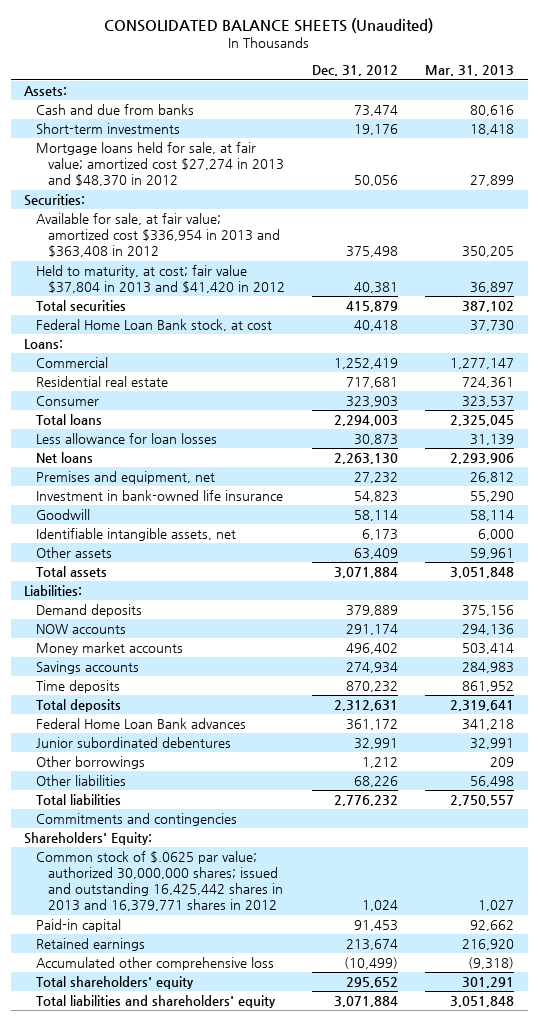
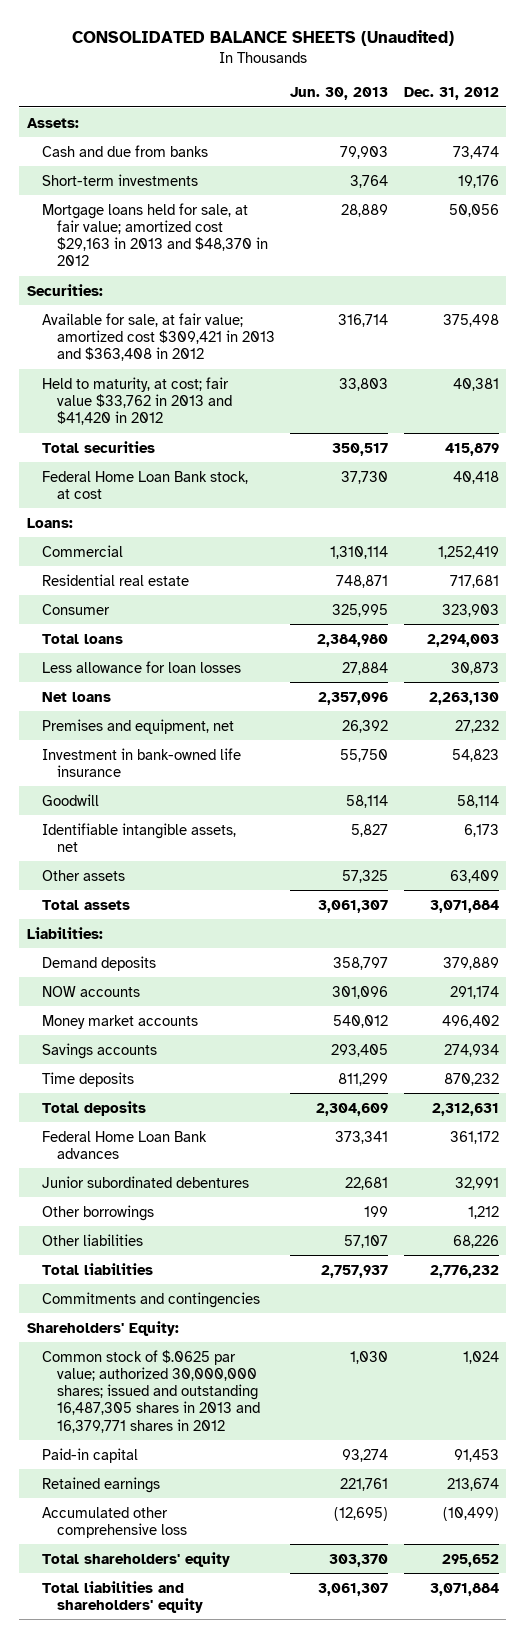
[425,65,515,77] Mar. 31, 2013 -> none
none -> [290,87,389,101] Jun. 30, 2013
[36,142,285,187] Mortgage loans held for sale, at fair value; amortized cost $27,274 in 2013 and $48,370 in 2012 -> [41,202,268,267] Mortgage loans held for sale, at fair value; amortized cost $29,163 in 2013 and $48,370 in 2012
[36,213,281,258] Available for sale, at fair value; amortized cost $336,954 in 2013 and $363,408 in 2012 -> [41,312,275,362] Available for sale, at fair value; amortized cost $309,421 in 2013 and $363,408 in 2012
[36,265,286,294] Held to maturity, at cost; fair value $37,804 in 2013 and $41,420 in 2012 -> [41,376,232,426] Held to maturity, at cost; fair value $33,762 in 2013 and $41,420 in 2012
[36,851,284,912] Common stock of $.0625 par value; authorized 30,000,000 shares; issued and outstanding 16,425,442 shares in 2013 and 16,379,771 shares in 2012 -> [41,1349,260,1433] Common stock of $.0625 par value; authorized 30,000,000 shares; issued and outstanding 16,487,305 shares in 2013 and 16,379,771 shares in 2012

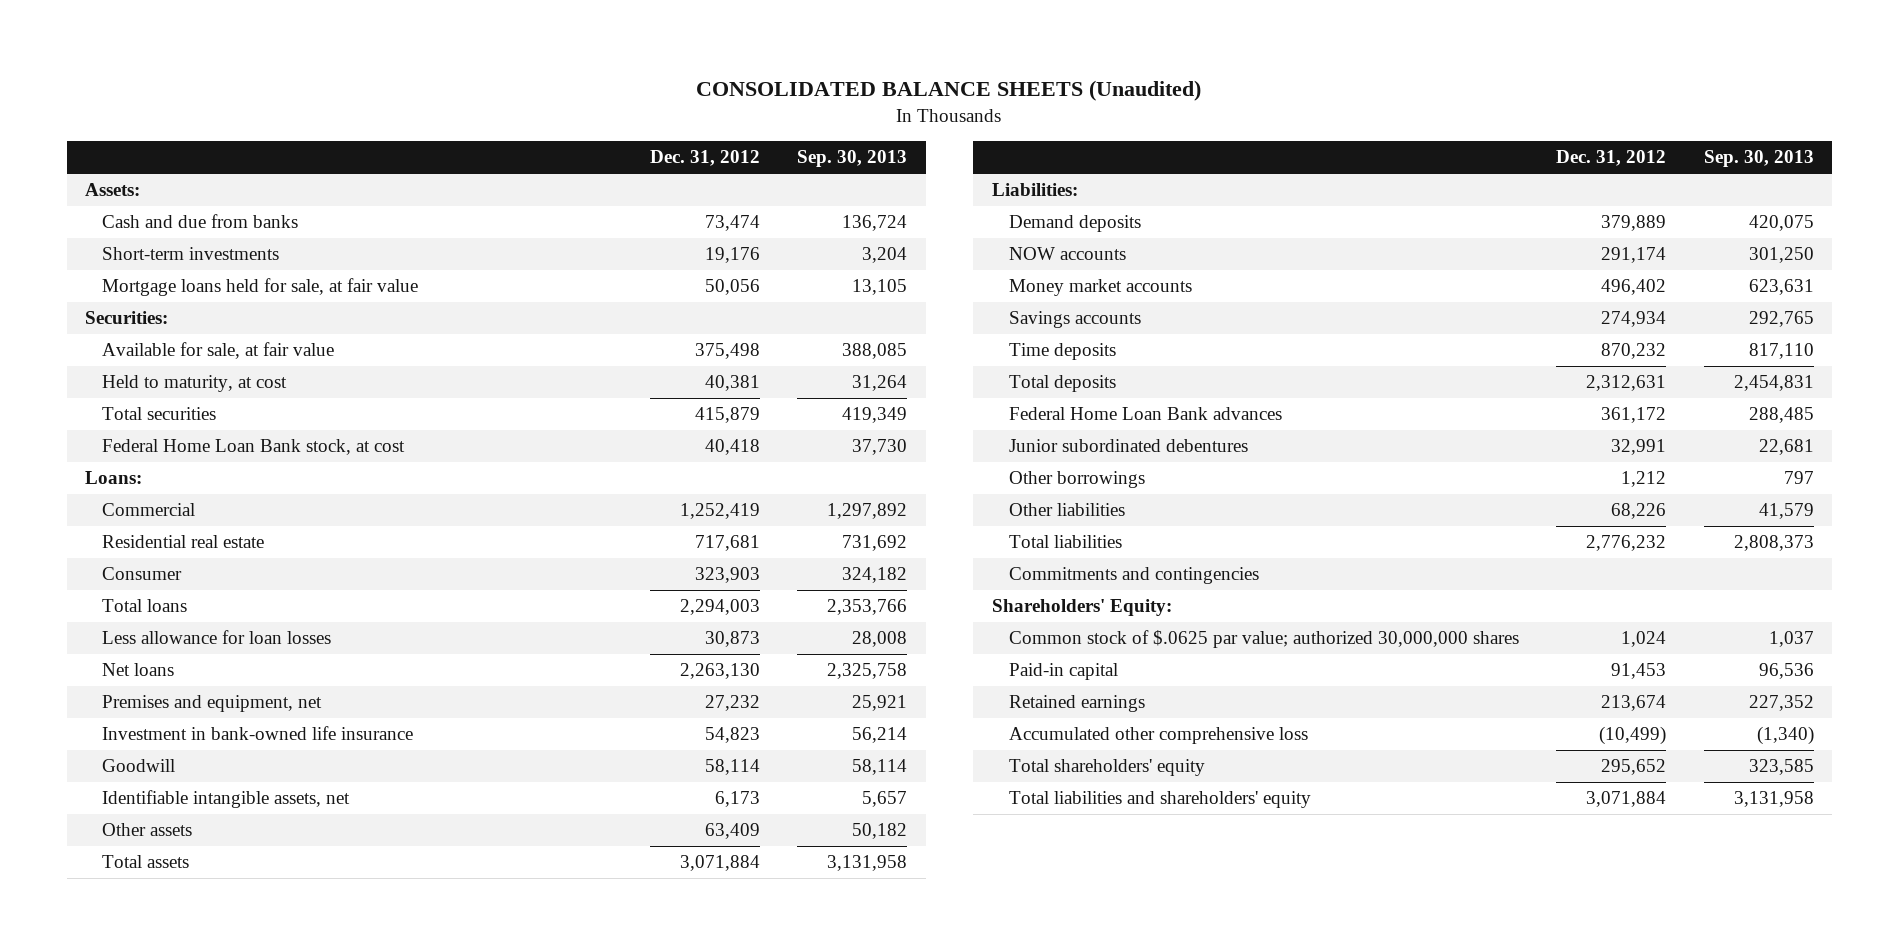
[290,87,389,101] Jun. 30, 2013 -> none
none -> [796,150,907,168] Sep. 30, 2013
[41,202,268,267] Mortgage loans held for sale, at fair value; amortized cost $29,163 in 2013 and $48,370 in 2012 -> [102,278,419,297] Mortgage loans held for sale, at fair value
[41,312,275,362] Available for sale, at fair value; amortized cost $309,421 in 2013 and $363,408 in 2012 -> [102,342,335,360] Available for sale, at fair value
[41,376,232,426] Held to maturity, at cost; fair value $33,762 in 2013 and $41,420 in 2012 -> [102,375,288,393] Held to maturity, at cost
[41,1349,260,1433] Common stock of $.0625 par value; authorized 30,000,000 shares; issued and outstanding 16,487,305 shares in 2013 and 16,379,771 shares in 2012 -> [1009,630,1520,649] Common stock of $.0625 par value; authorized 30,000,000 shares

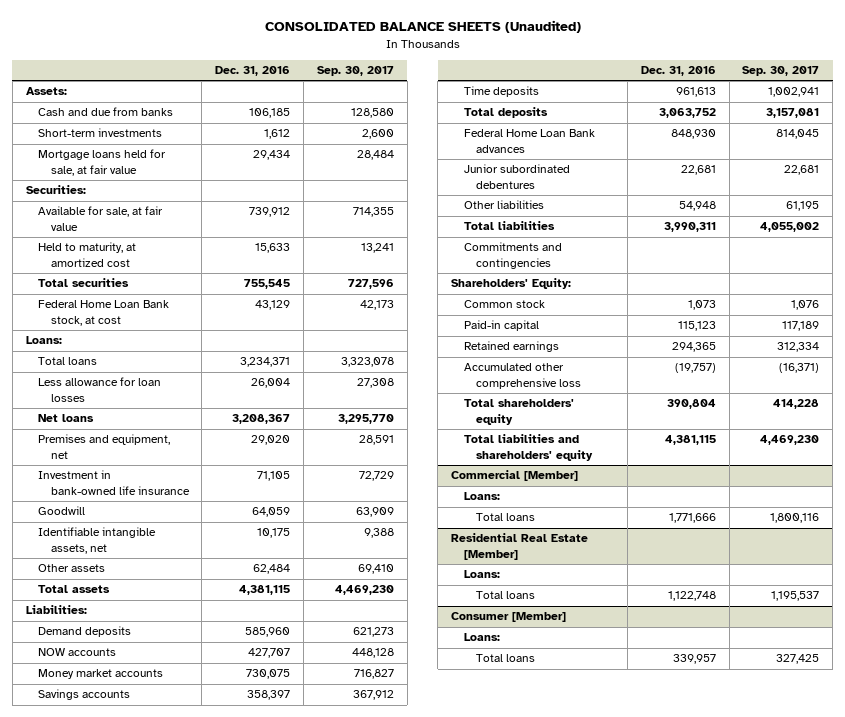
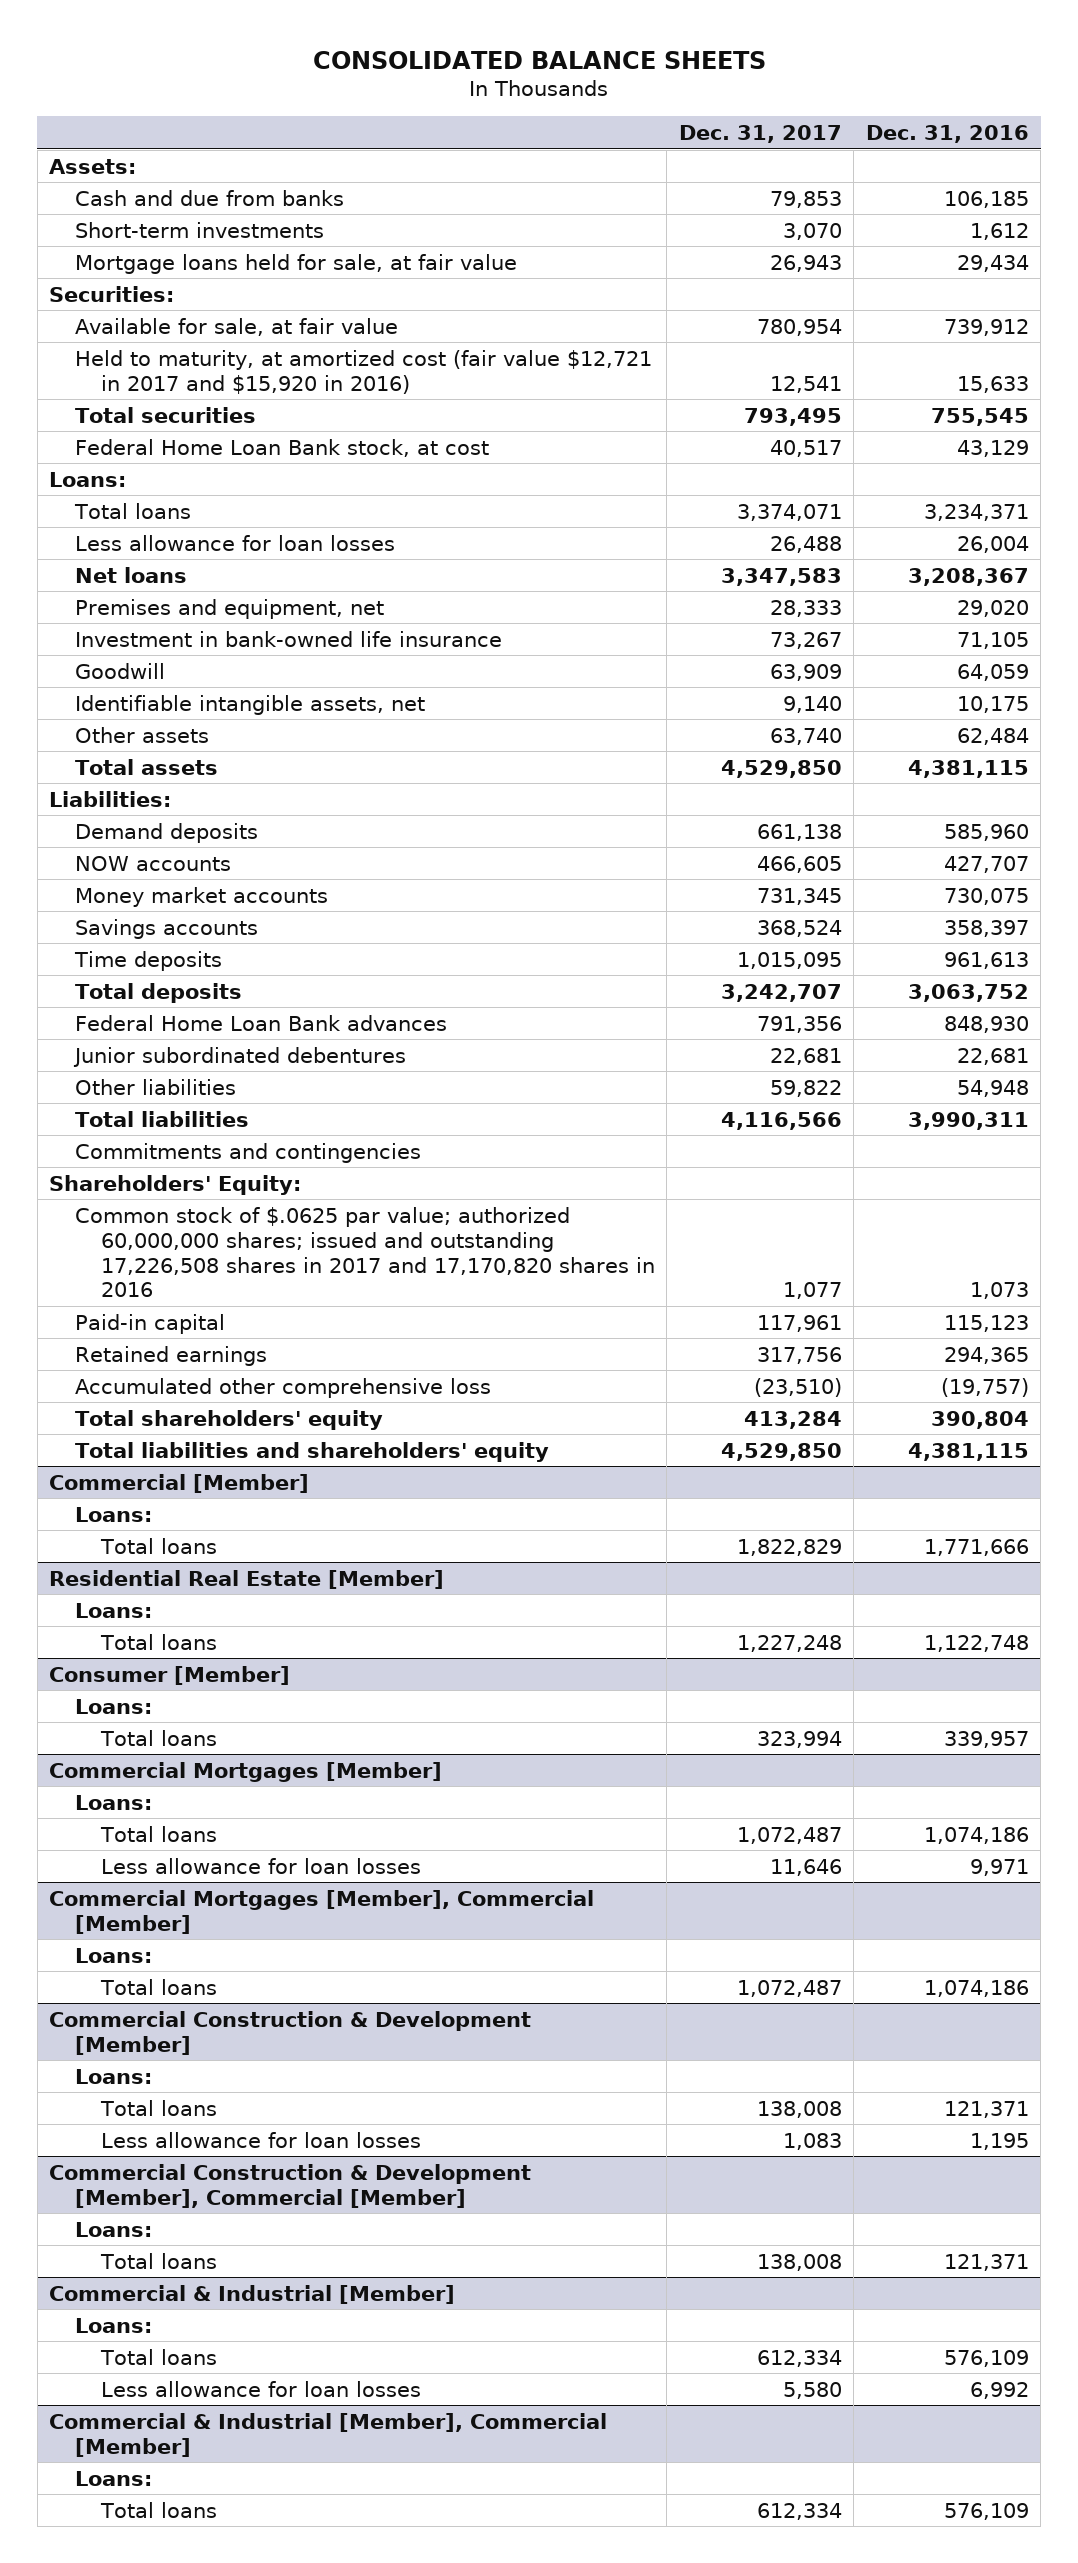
[264,20,581,34] CONSOLIDATED BALANCE SHEETS (Unaudited) -> [312,50,766,69] CONSOLIDATED BALANCE SHEETS
[317,66,395,77] Sep. 30, 2017 -> none
none -> [678,125,842,144] Dec. 31, 2017
[38,242,137,268] Held to maturity, at amortized cost -> [74,349,652,394] Held to maturity, at amortized cost (fair value $12,721 in 2017 and $15,920 in 2016)
[463,300,545,309] Common stock -> [74,1206,656,1298] Common stock of $.0625 par value; authorized 60,000,000 shares; issued and outstanding 17,226,508 shares in 2017 and 17,170,820 shares in 2016
none -> [48,1761,442,1782] Commercial Mortgages [Member]
none -> [74,1794,152,1810] Loans:
none -> [100,1825,218,1842] Total loans
none -> [101,1857,422,1874] Less allowance for loan losses
none -> [48,1889,594,1934] Commercial Mortgages [Member], Commercial [Member]
none -> [74,1947,152,1963] Loans:
none -> [100,1978,218,1995] Total loans
none -> [48,2010,531,2055] Commercial Construction & Development [Member]
none -> [74,2068,152,2084] Loans:
none -> [100,2099,218,2116] Total loans
none -> [101,2131,422,2148] Less allowance for loan losses
none -> [48,2163,531,2208] Commercial Construction & Development [Member], Commercial [Member]
none -> [74,2221,152,2237] Loans:
none -> [100,2252,218,2269] Total loans
none -> [48,2284,455,2304] Commercial & Industrial [Member]
none -> [74,2317,152,2333] Loans:
none -> [100,2348,218,2365] Total loans
none -> [101,2380,422,2397] Less allowance for loan losses
none -> [48,2412,607,2457] Commercial & Industrial [Member], Commercial [Member]
none -> [74,2470,152,2486] Loans:
none -> [100,2501,218,2518] Total loans

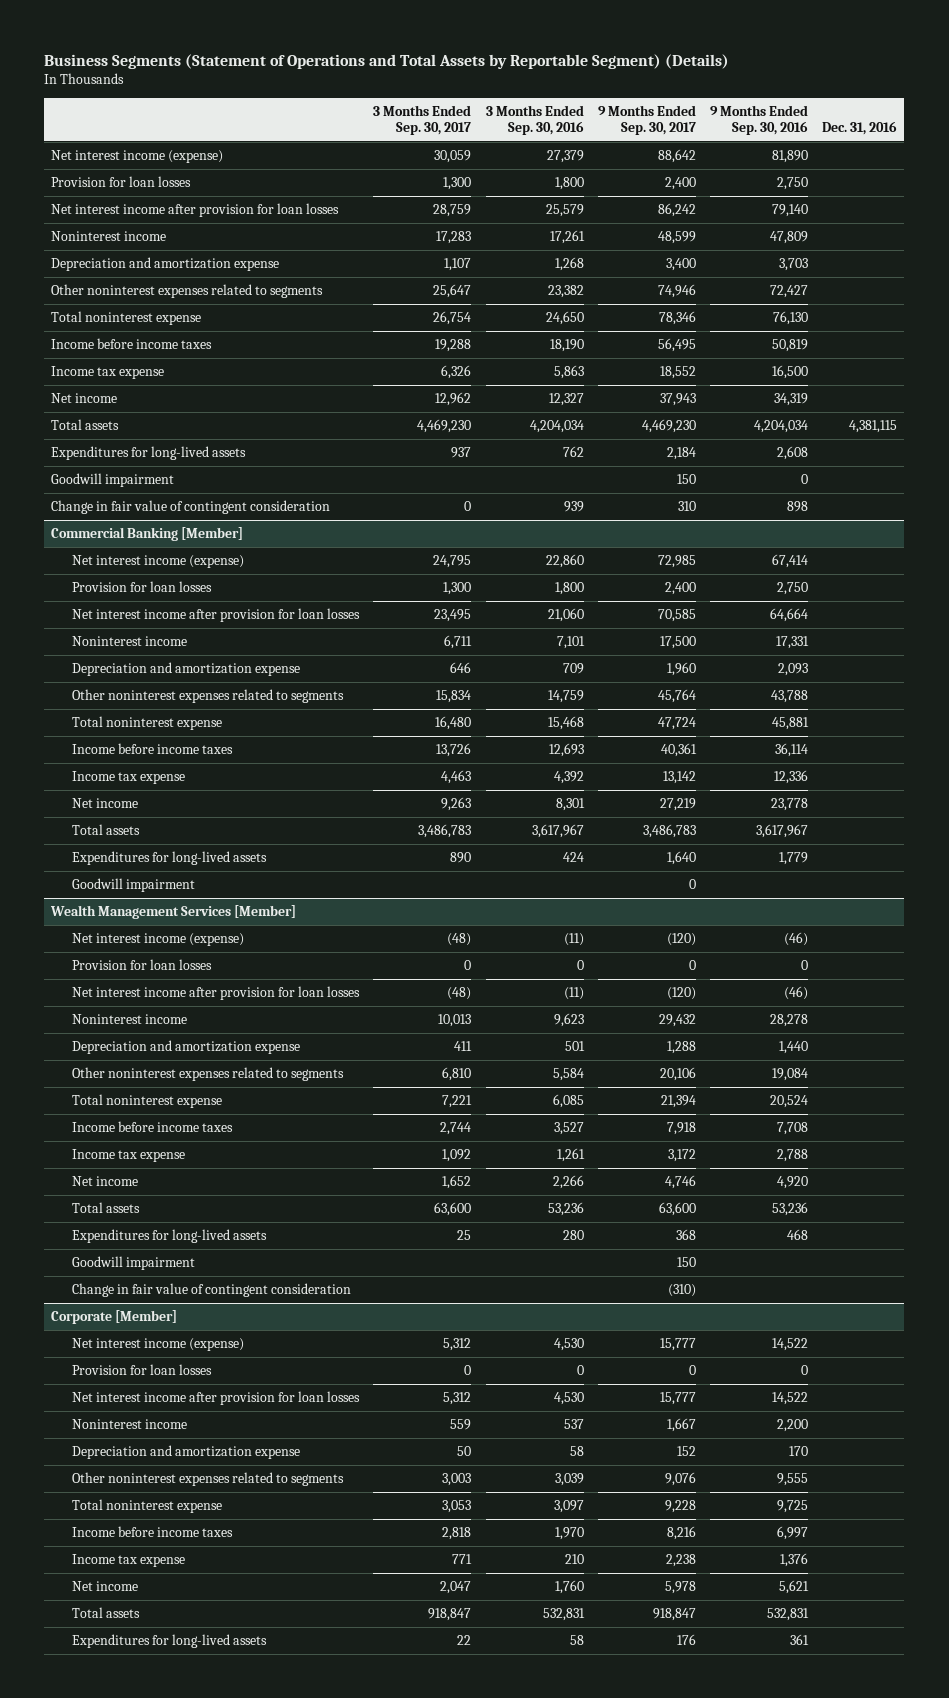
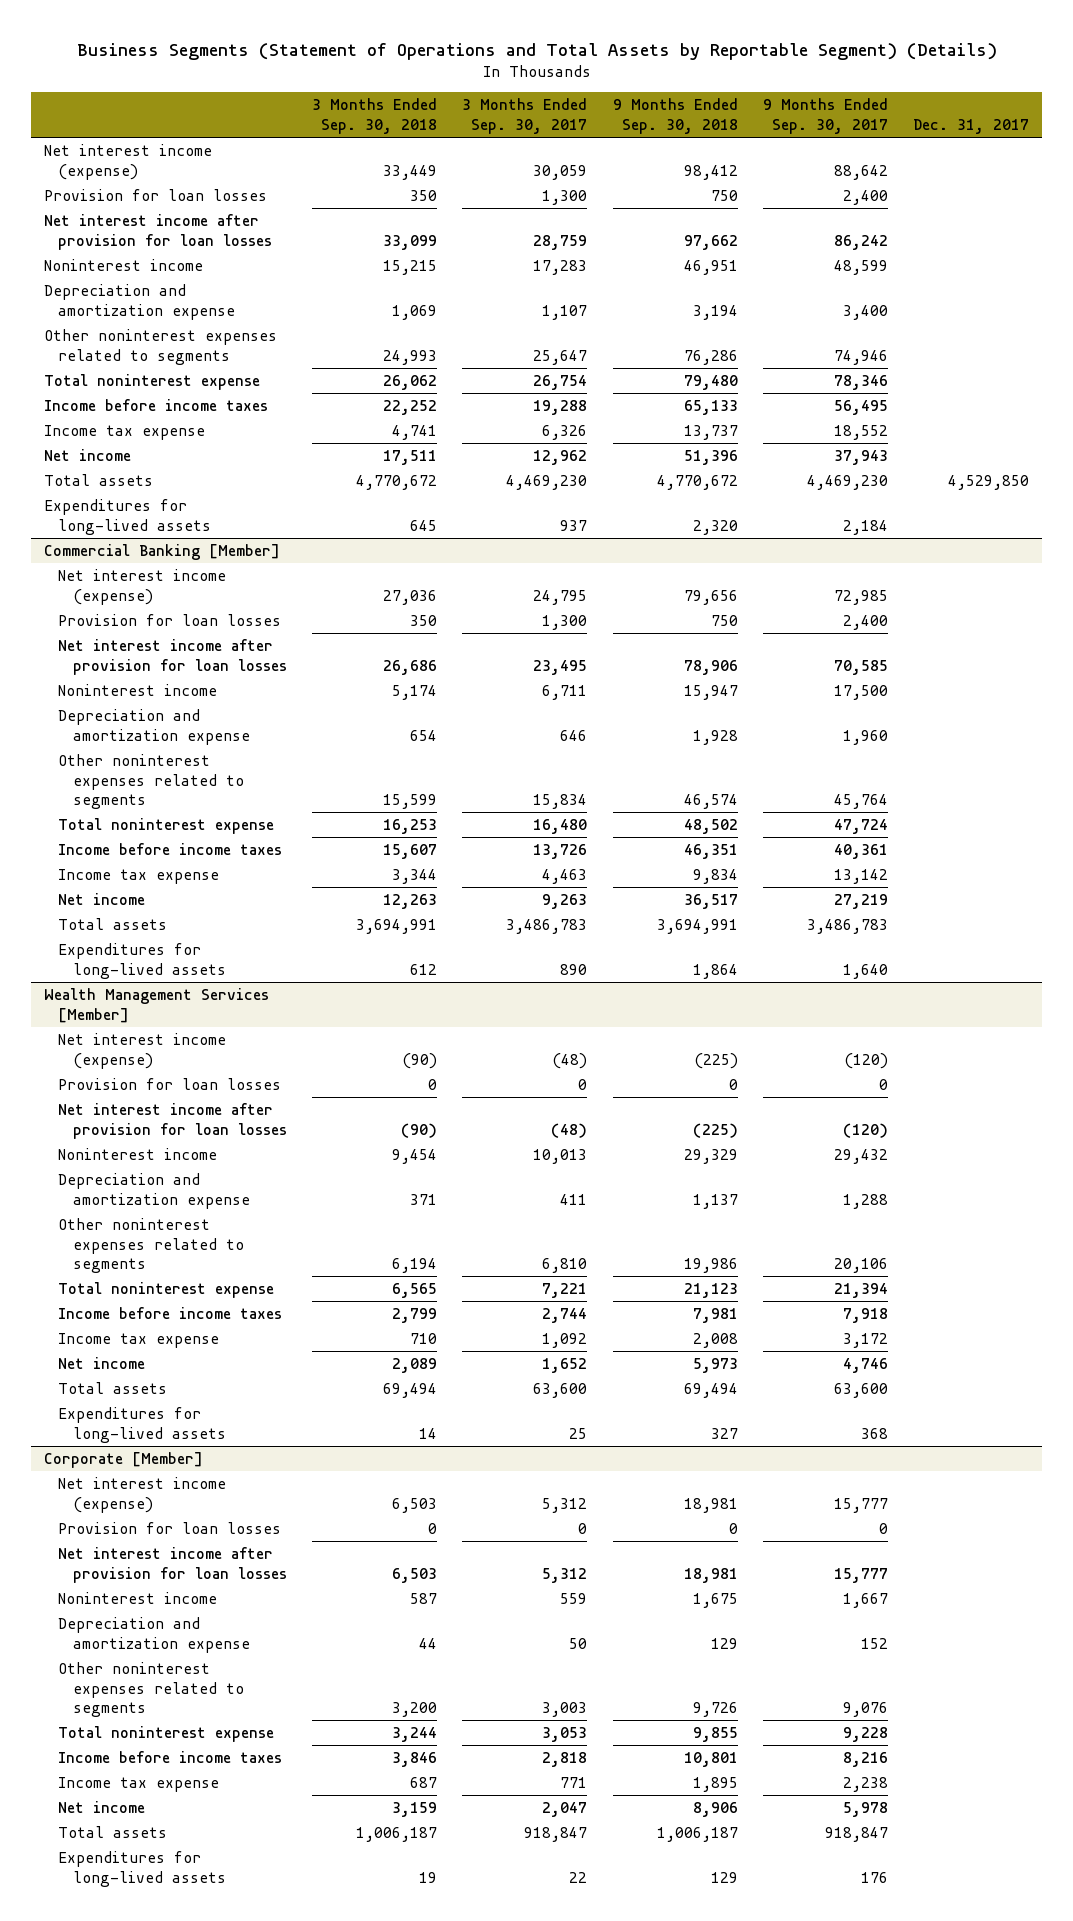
[485,105,584,136] 3 Months Ended Sep. 30, 2016 -> none
[709,105,808,136] 9 Months Ended Sep. 30, 2016 -> none
[822,121,898,136] Dec. 31, 2016 -> none
none -> [312,98,438,135] 3 Months Ended Sep. 30, 2018
none -> [612,98,738,135] 9 Months Ended Sep. 30, 2018
none -> [913,119,1030,135] Dec. 31, 2017
[51,473,175,488] Goodwill impairment -> none
[51,500,331,515] Change in fair value of contingent consideration -> none
[72,878,196,893] Goodwill impairment -> none
[72,1256,196,1271] Goodwill impairment -> none
[72,1283,352,1298] Change in fair value of contingent consideration -> none

